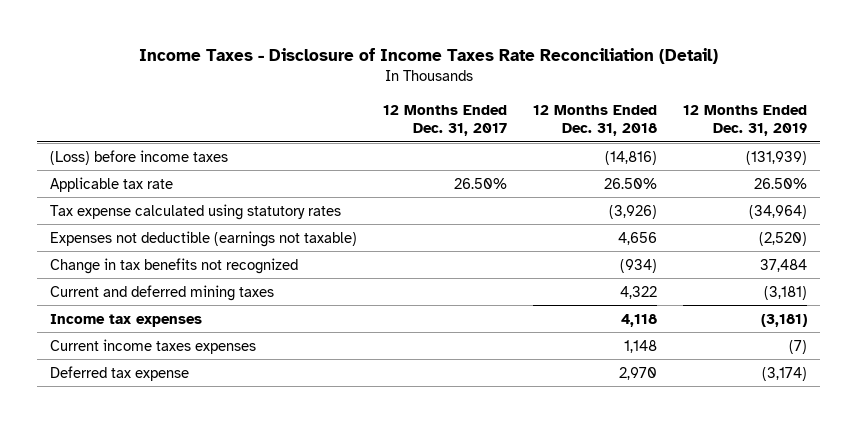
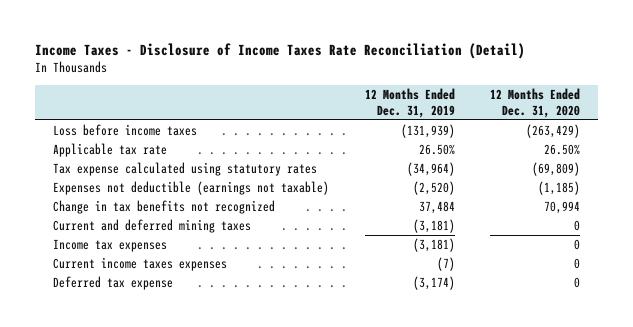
[383,104,508,137] 12 Months Ended Dec. 31, 2017 -> none
[533,104,658,137] 12 Months Ended Dec. 31, 2018 -> none
none -> [490,88,581,118] 12 Months Ended Dec. 31, 2020
[50,149,229,165] (Loss) before income taxes -> [52,124,197,137] Loss before income taxes

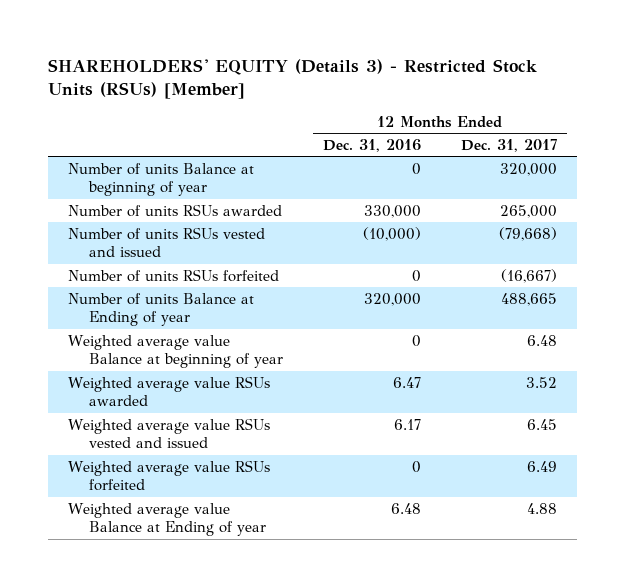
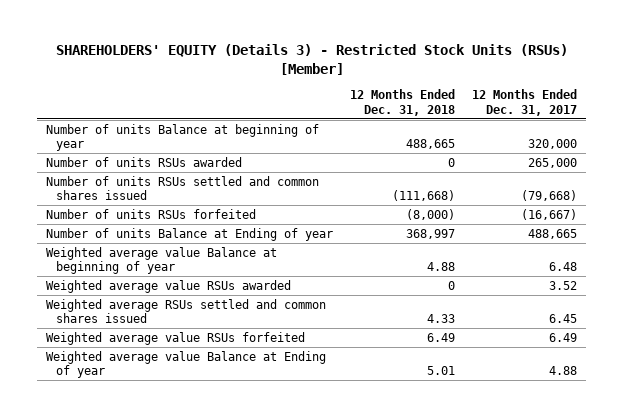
[323,138,422,152] Dec. 31, 2016 -> none
none -> [350,89,456,116] 12 Months Ended Dec. 31, 2018
[68,226,266,258] Number of units RSUs vested and issued -> [45,175,319,201] Number of units RSUs settled and common shares issued
[68,417,271,449] Weighted average value RSUs vested and issued -> [45,298,326,324] Weighted average RSUs settled and common shares issued

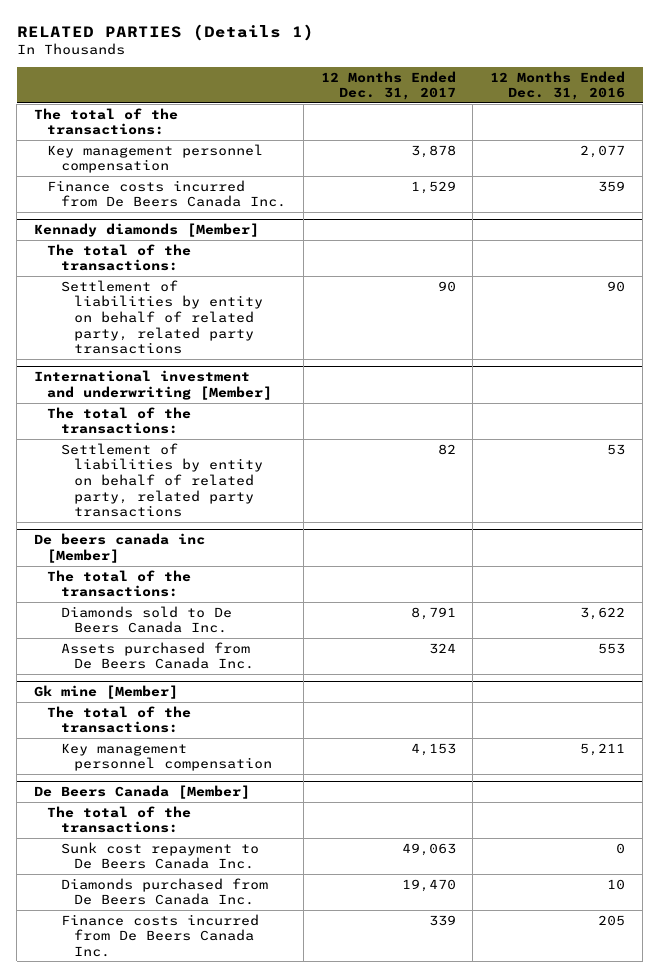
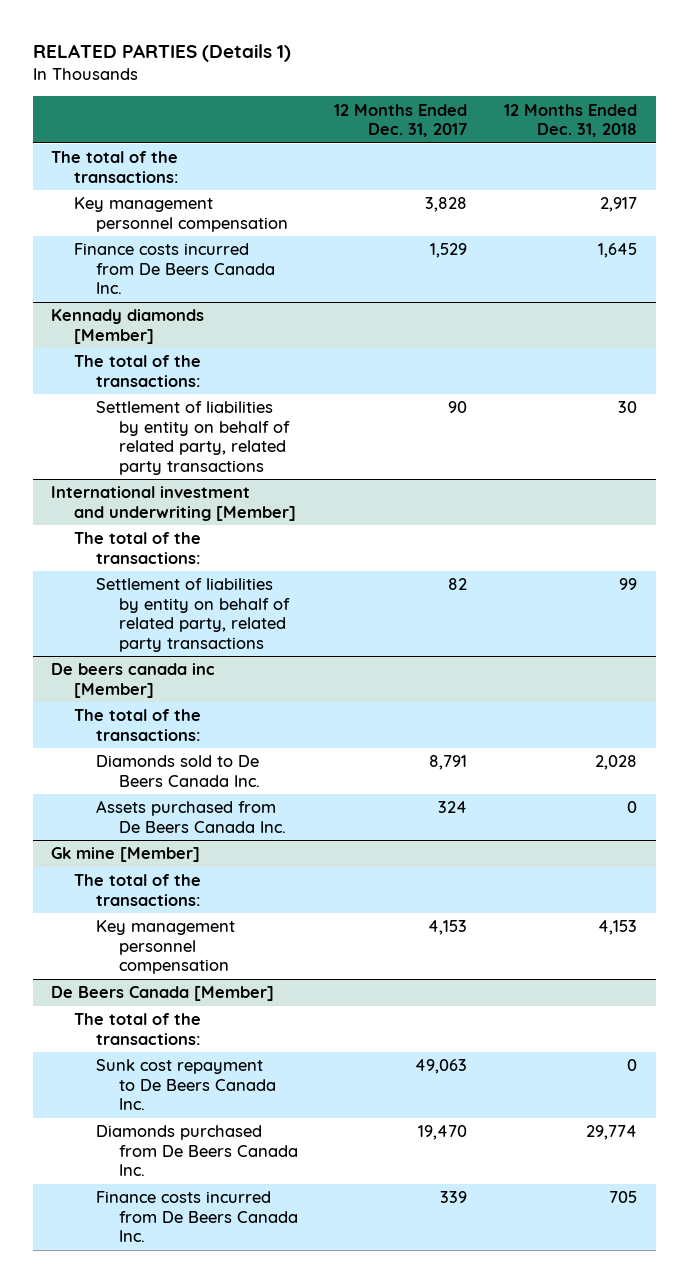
[490,70,626,101] 12 Months Ended Dec. 31, 2016 -> none
none -> [504,103,638,138] 12 Months Ended Dec. 31, 2018
[410,144,456,158] 3,878 -> [425,197,468,213] 3,828

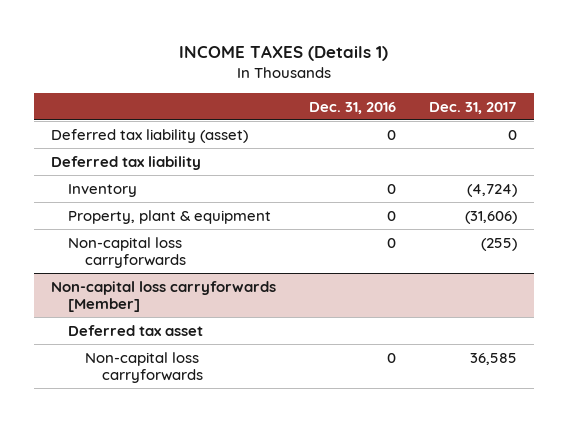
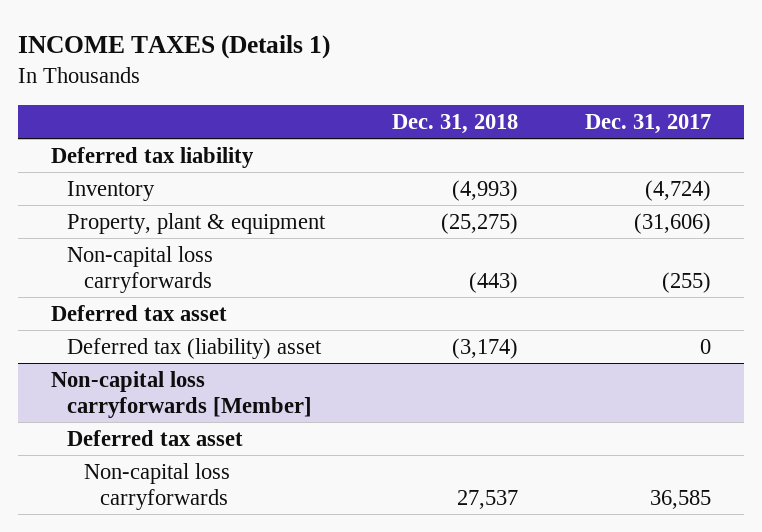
[309,101,397,114] Dec. 31, 2016 -> none
none -> [392,114,519,135] Dec. 31, 2018
[51,128,249,143] Deferred tax liability (asset) -> none
none -> [51,304,228,321] Deferred tax asset
none -> [67,337,323,359] Deferred tax (liability) asset

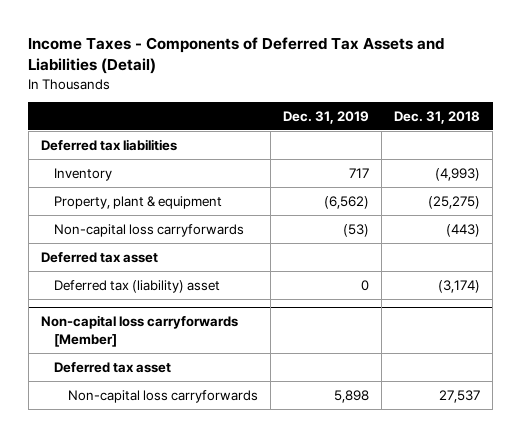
[18,34,331,59] INCOME TAXES (Details 1) -> [28,37,445,75] Income Taxes - Components of Deferred Tax Assets and Liabilities (Detail)
[584,114,711,135] Dec. 31, 2017 -> none
none -> [282,111,369,125] Dec. 31, 2019
[51,146,255,168] Deferred tax liability -> [40,138,177,151] Deferred tax liabilities

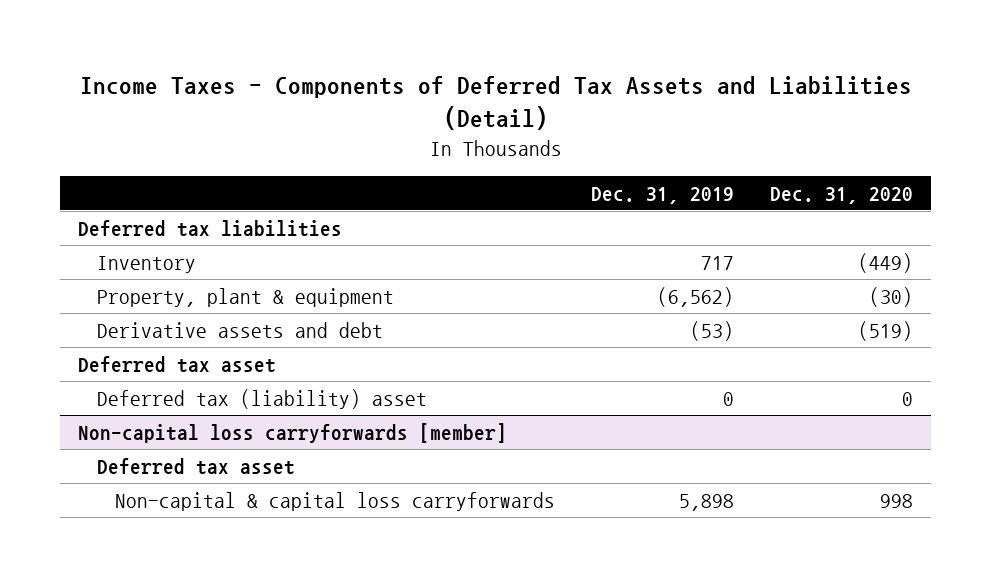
[394,111,481,125] Dec. 31, 2018 -> none
none -> [770,186,914,204] Dec. 31, 2020
[54,223,245,237] Non-capital loss carryforwards -> none
none -> [96,321,383,338] Derivative assets and debt
[40,315,238,347] Non-capital loss carryforwards [Member] -> [77,422,507,443] Non-capital loss carryforwards [member]
[67,389,258,403] Non-capital loss carryforwards -> [115,491,556,511] Non-capital & capital loss carryforwards

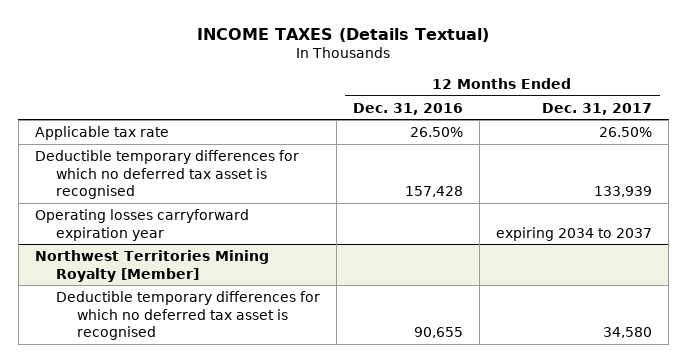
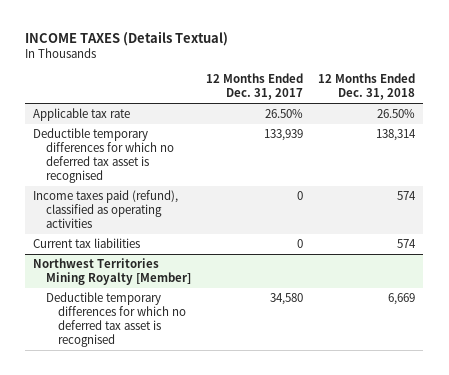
[352,102,463,115] Dec. 31, 2016 -> none
none -> [318,73,416,101] 12 Months Ended Dec. 31, 2018
[34,208,249,241] Operating losses carryforward expiration year -> none
none -> [33,189,179,228] Income taxes paid (refund), classified as operating activities
none -> [33,237,141,248] Current tax liabilities

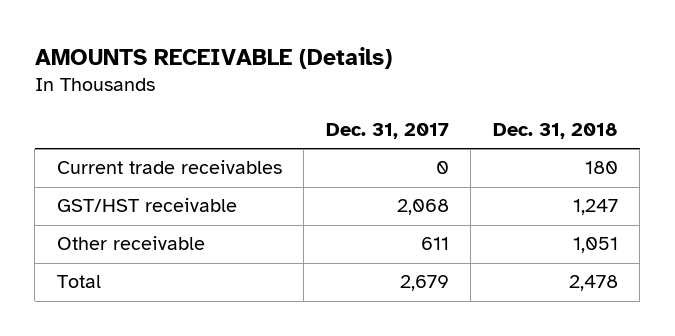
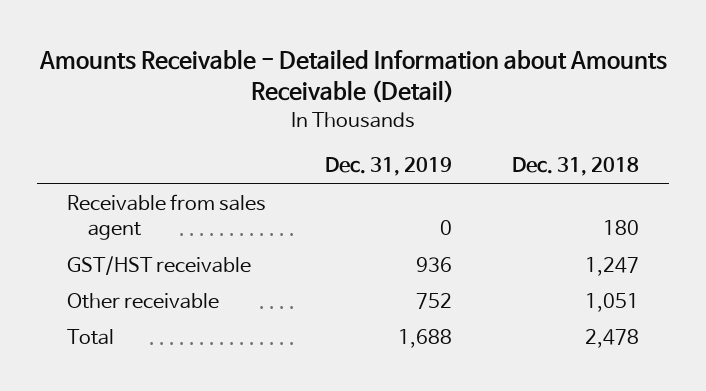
[34,46,392,69] AMOUNTS RECEIVABLE (Details) -> [38,48,667,104] Amounts Receivable - Detailed Information about Amounts Receivable (Detail)
[325,122,449,139] Dec. 31, 2017 -> none
none -> [325,157,453,177] Dec. 31, 2019
[56,160,282,175] Current trade receivables -> [66,193,266,241] Receivable from sales agent

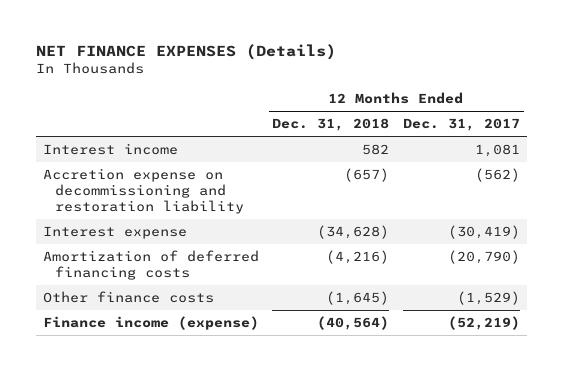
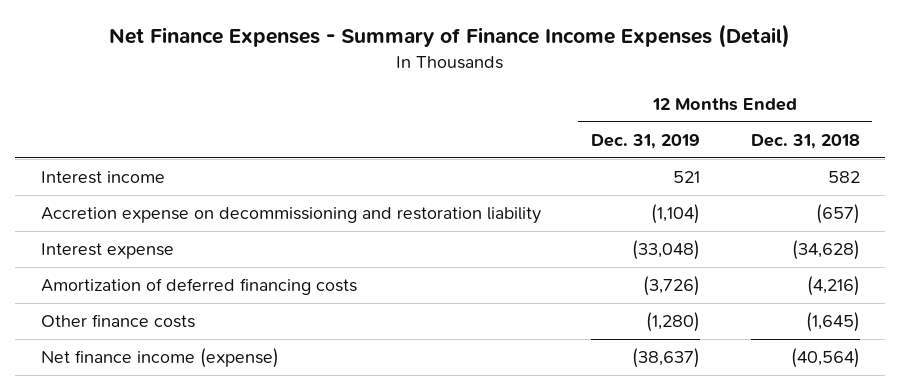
[35,43,336,60] NET FINANCE EXPENSES (Details) -> [109,24,791,49] Net Finance Expenses - Summary of Finance Income Expenses (Detail)
[403,118,521,132] Dec. 31, 2017 -> none
none -> [591,133,701,149] Dec. 31, 2019
[42,316,259,331] Finance income (expense) -> [40,348,279,369] Net finance income (expense)

